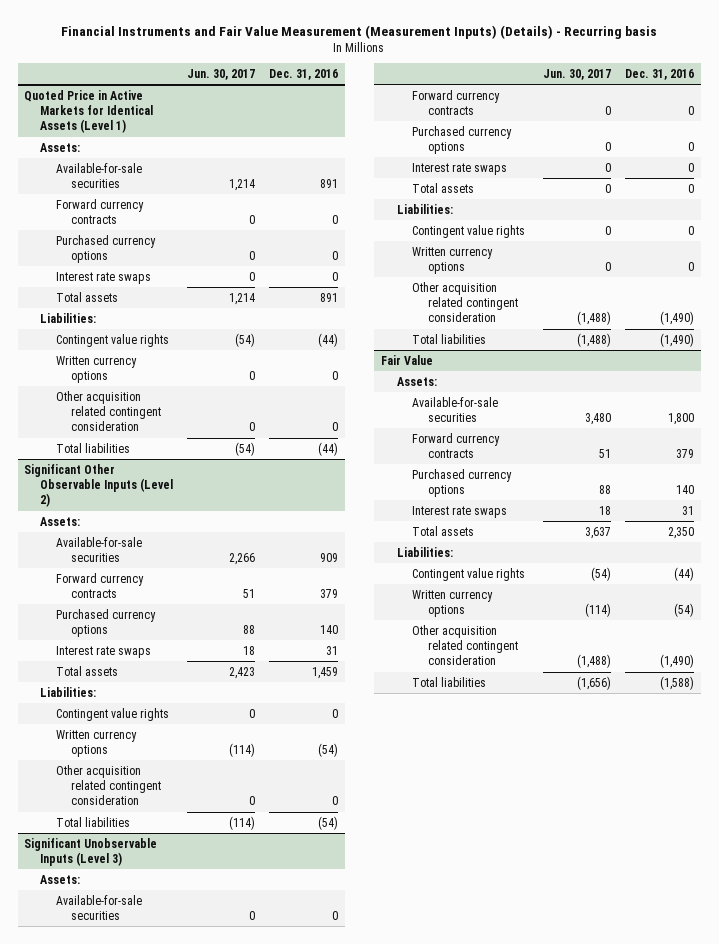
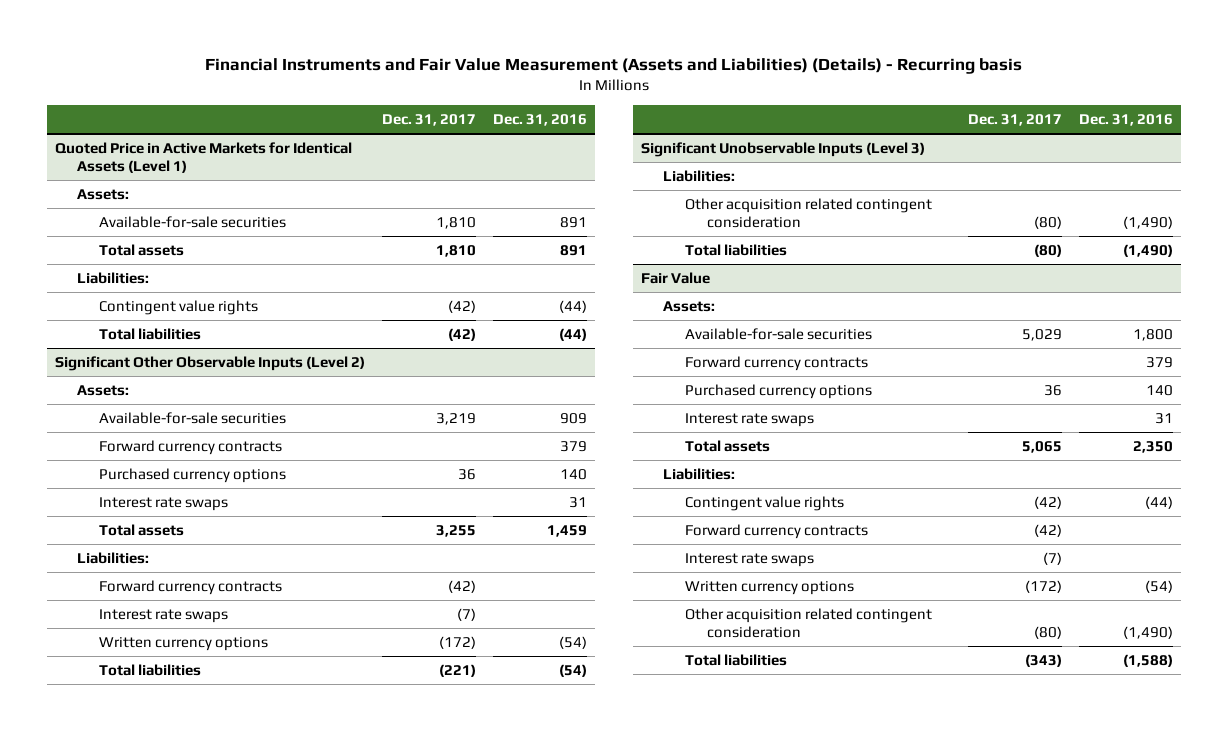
[61,24,658,39] Financial Instruments and Fair Value Measurement (Measurement Inputs) (Details) - Recurring basis -> [204,58,1022,75] Financial Instruments and Fair Value Measurement (Assets and Liabilities) (Details) - Recurring basis
[186,69,255,81] Jun. 30, 2017 -> none
none -> [382,114,477,127] Dec. 31, 2017
[55,198,144,224] Forward currency contracts -> none
[55,234,156,263] Purchased currency options -> none
[55,271,151,284] Interest rate swaps -> none
[55,355,137,383] Written currency options -> none
[55,390,162,432] Other acquisition related contingent consideration -> none
[55,707,169,721] Contingent value rights -> none
none -> [99,579,283,595] Forward currency contracts
none -> [99,608,229,623] Interest rate swaps
[55,764,162,806] Other acquisition related contingent consideration -> none
[40,874,81,884] Assets: -> none
[55,894,142,920] Available-for-sale securities -> none
[412,89,501,115] Forward currency contracts -> none
[412,125,513,154] Purchased currency options -> none
[412,162,508,175] Interest rate swaps -> none
[412,182,475,193] Total assets -> none
[412,224,526,238] Contingent value rights -> none
[412,246,494,274] Written currency options -> none
none -> [685,523,869,539] Forward currency contracts
none -> [685,552,815,567] Interest rate swaps

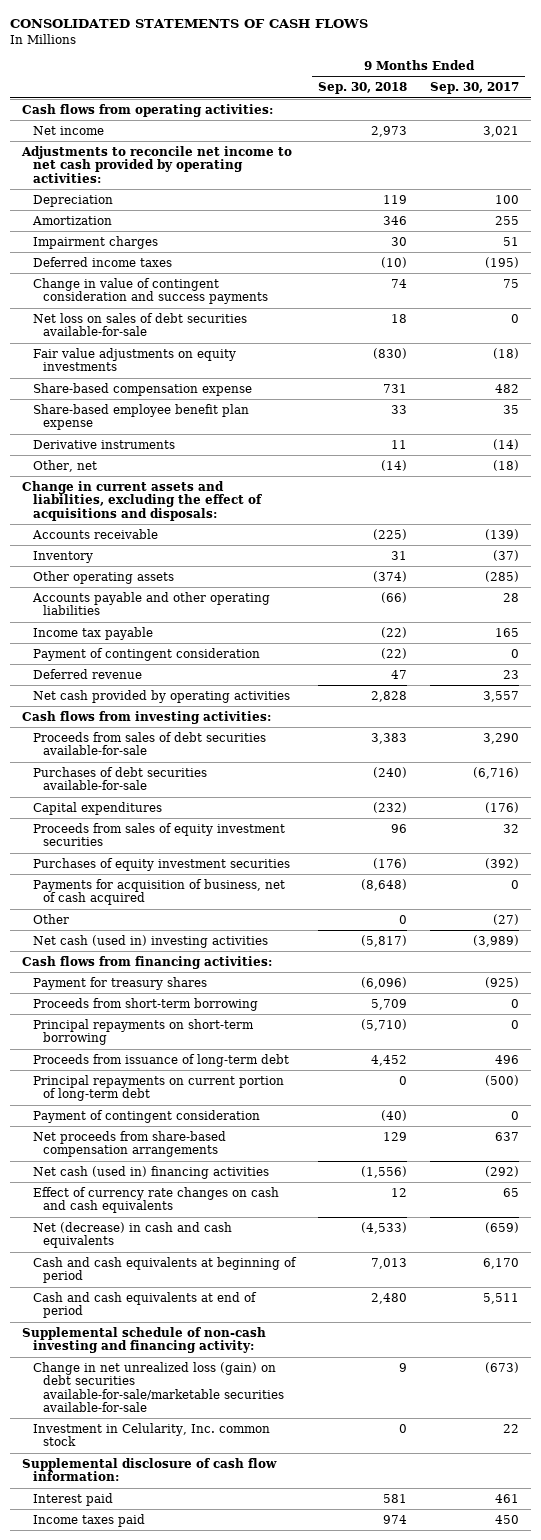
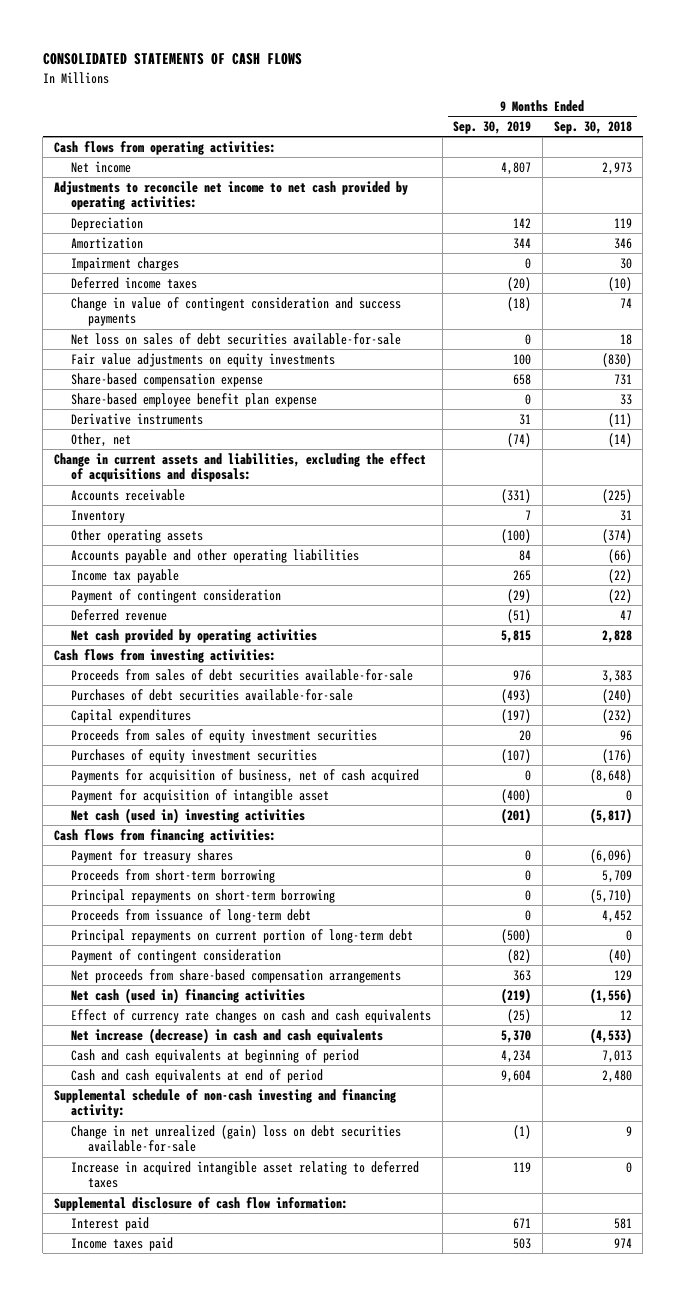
[430,82,520,95] Sep. 30, 2017 -> none
none -> [453,120,532,134] Sep. 30, 2019
[390,439,407,449] 11 -> [607,412,632,427] (11)
[32,913,69,924] Other -> none
none -> [70,788,329,803] Payment for acquisition of intangible asset
[32,1221,232,1249] Net (decrease) in cash and cash equivalents -> [70,1027,383,1044] Net increase (decrease) in cash and cash equivalents
[32,1361,285,1412] Change in net unrealized loss (gain) on debt securities available-for-sale/marketable securities available-for-sale -> [70,1124,401,1153] Change in net unrealized (gain) loss on debt securities available-for-sale
[32,1422,270,1447] Investment in Celularity, Inc. common stock -> [70,1160,419,1189] Increase in acquired intangible asset relating to deferred taxes

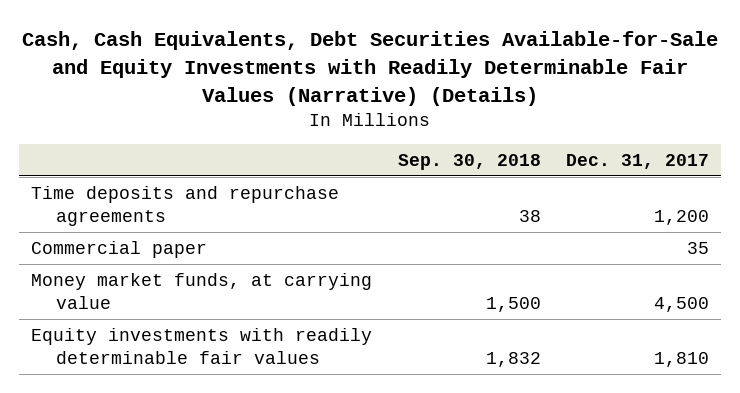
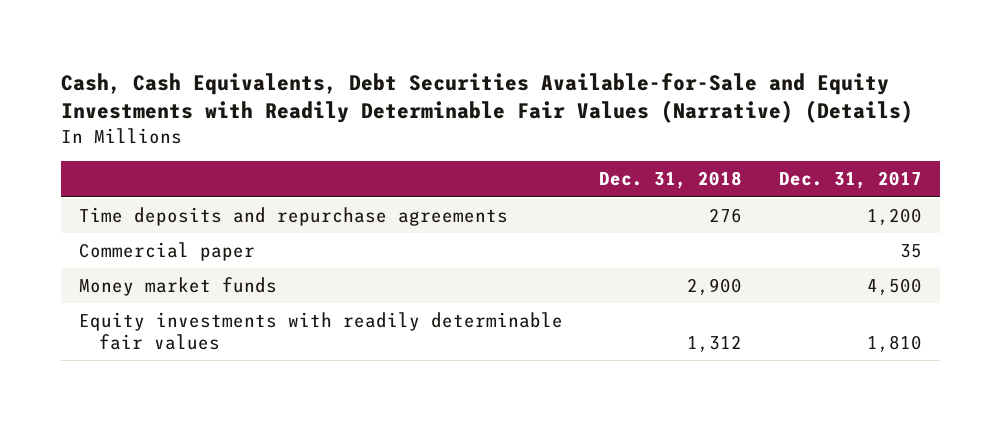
[397,153,541,170] Sep. 30, 2018 -> none
none -> [599,171,743,190] Dec. 31, 2018
[31,272,373,309] Money market funds, at carrying value -> [79,276,278,296] Money market funds

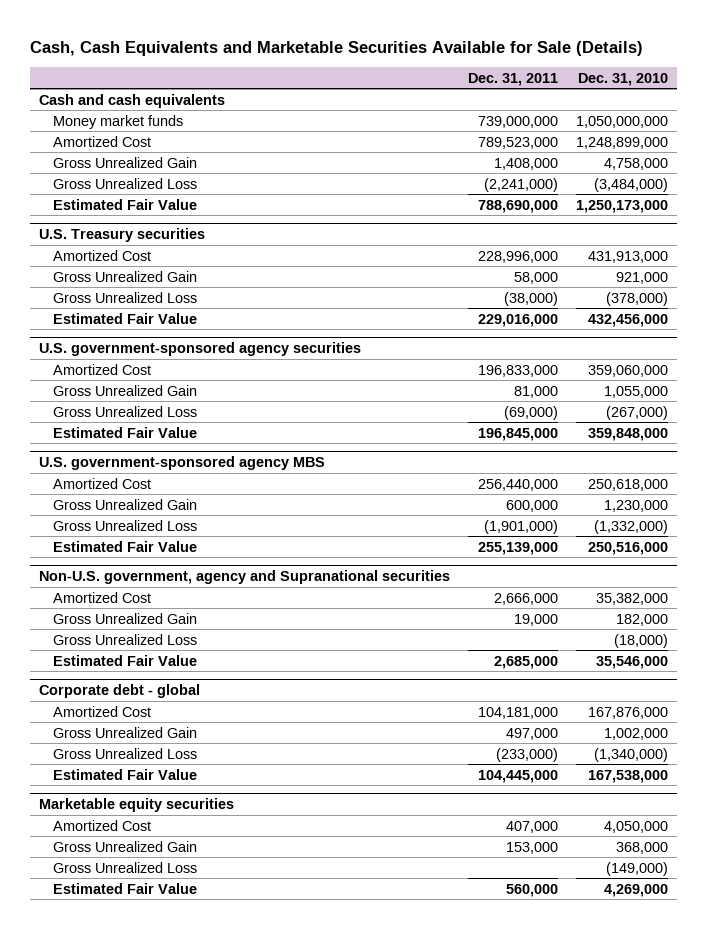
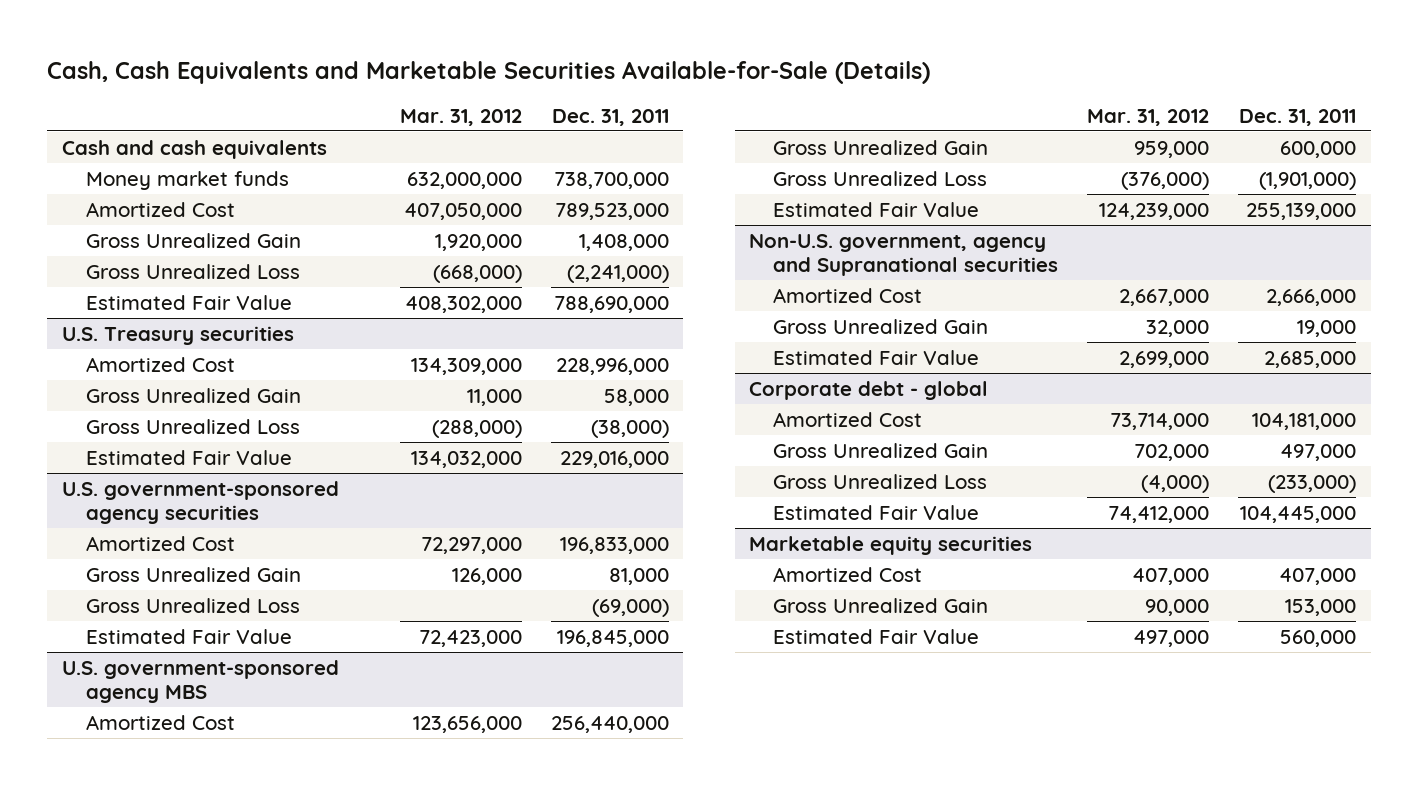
[30,40,644,56] Cash, Cash Equivalents and Marketable Securities Available for Sale (Details) -> [47,61,931,85] Cash, Cash Equivalents and Marketable Securities Available-for-Sale (Details)
[577,72,668,86] Dec. 31, 2010 -> none
none -> [399,108,522,126] Mar. 31, 2012
[477,115,558,128] 739,000,000 -> [553,171,669,189] 738,700,000
[53,633,198,645] Gross Unrealized Loss -> none
[53,861,198,873] Gross Unrealized Loss -> none

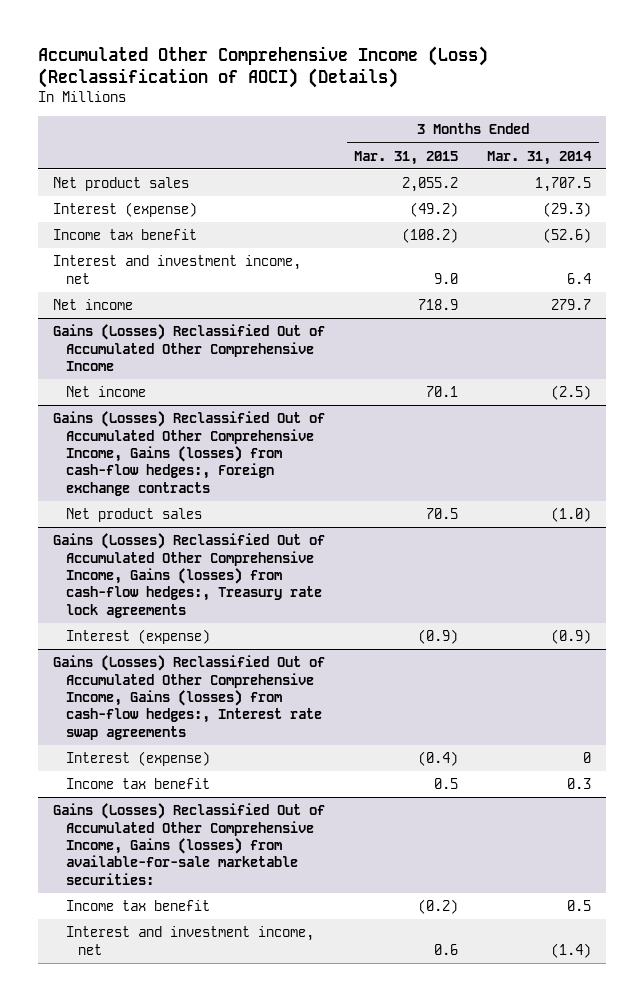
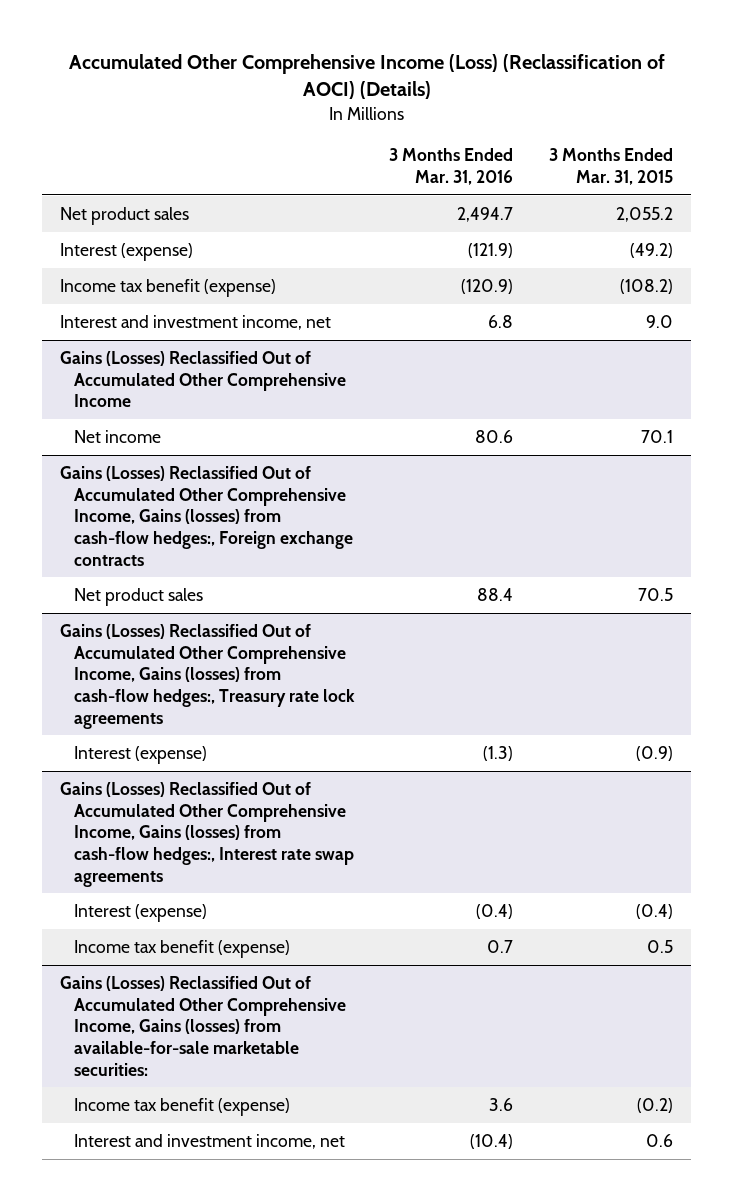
[487,150,593,165] Mar. 31, 2014 -> none
none -> [389,148,514,186] 3 Months Ended Mar. 31, 2016
[53,229,198,241] Income tax benefit -> [59,278,276,297] Income tax benefit (expense)
[53,299,134,311] Net income -> none
[65,778,210,790] Income tax benefit -> [73,939,290,958] Income tax benefit (expense)
[65,900,210,912] Income tax benefit -> [73,1097,290,1116] Income tax benefit (expense)

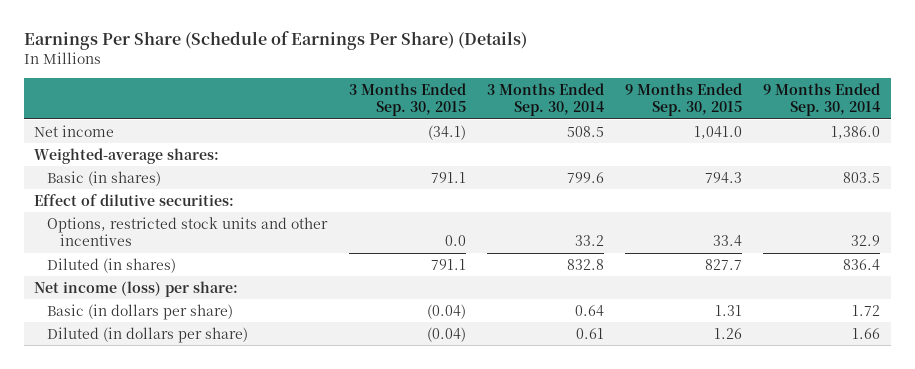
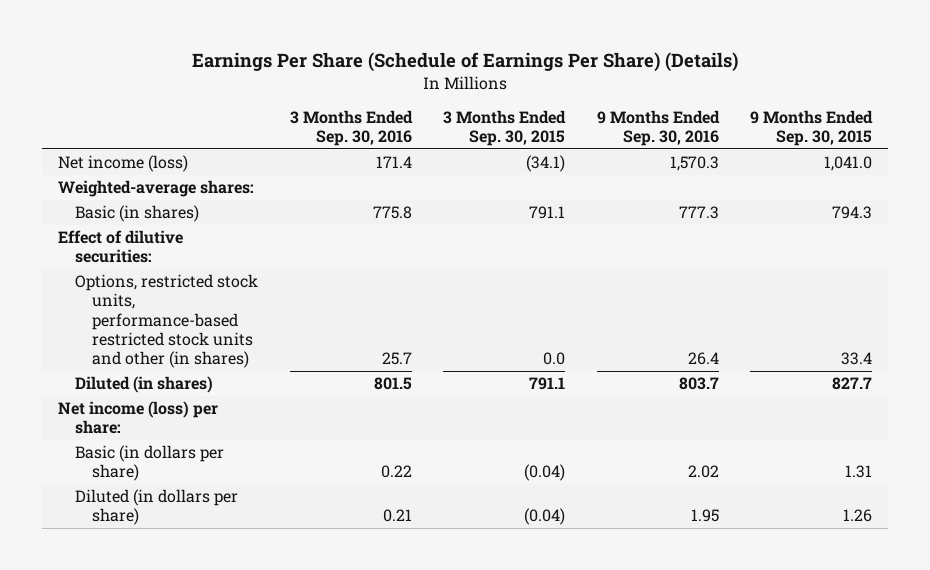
[486,82,604,117] 3 Months Ended Sep. 30, 2014 -> none
[763,82,881,117] 9 Months Ended Sep. 30, 2014 -> none
none -> [289,109,413,147] 3 Months Ended Sep. 30, 2016
none -> [596,109,720,147] 9 Months Ended Sep. 30, 2016
[34,124,115,137] Net income -> [57,155,188,173] Net income (loss)
[47,216,329,247] Options, restricted stock units and other incentives -> [75,274,259,369] Options, restricted stock units, performance-based restricted stock units and other (in shares)

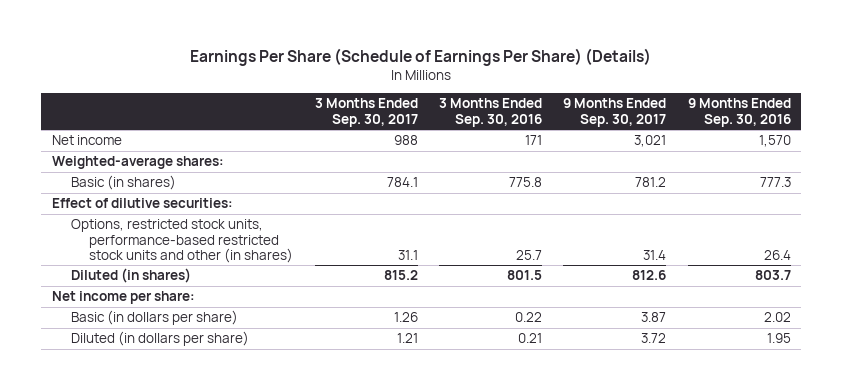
[443,109,567,147] 3 Months Ended Sep. 30, 2015 -> none
[749,109,873,147] 9 Months Ended Sep. 30, 2015 -> none
none -> [314,98,418,127] 3 Months Ended Sep. 30, 2017
none -> [563,98,667,127] 9 Months Ended Sep. 30, 2017
[57,155,188,173] Net income (loss) -> [51,135,122,146] Net income
[375,156,412,169] 171.4 -> [525,135,543,146] 171
[669,156,719,172] 1,570.3 -> [758,135,791,148] 1,570
[57,401,218,435] Net income (loss) per share: -> [51,291,195,305] Net income per share:

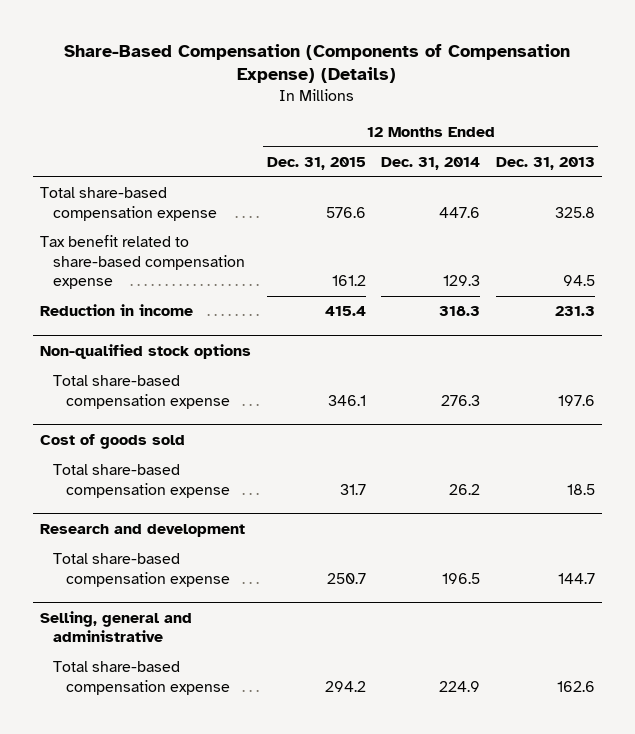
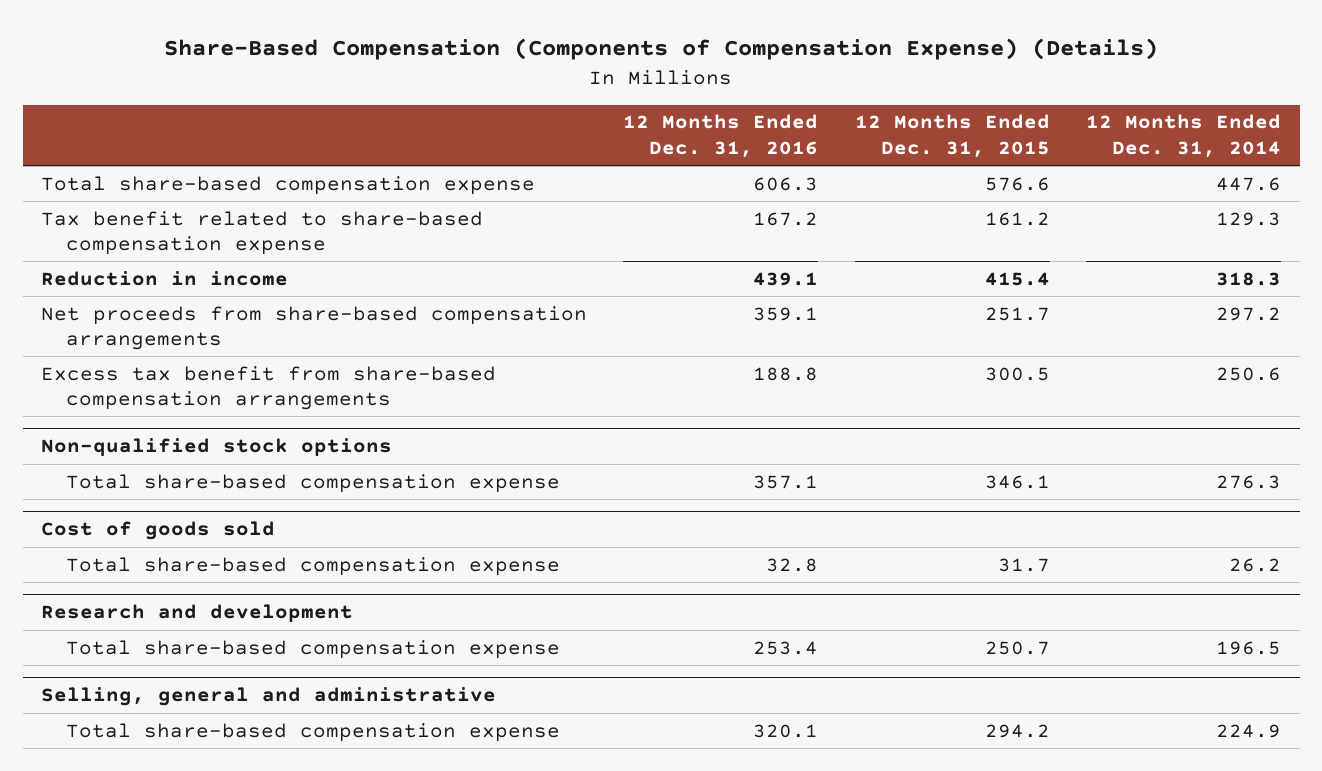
[495,156,595,170] Dec. 31, 2013 -> none
none -> [623,114,819,159] 12 Months Ended Dec. 31, 2016
none -> [40,305,587,351] Net proceeds from share-based compensation arrangements
none -> [40,365,496,411] Excess tax benefit from share-based compensation arrangements

